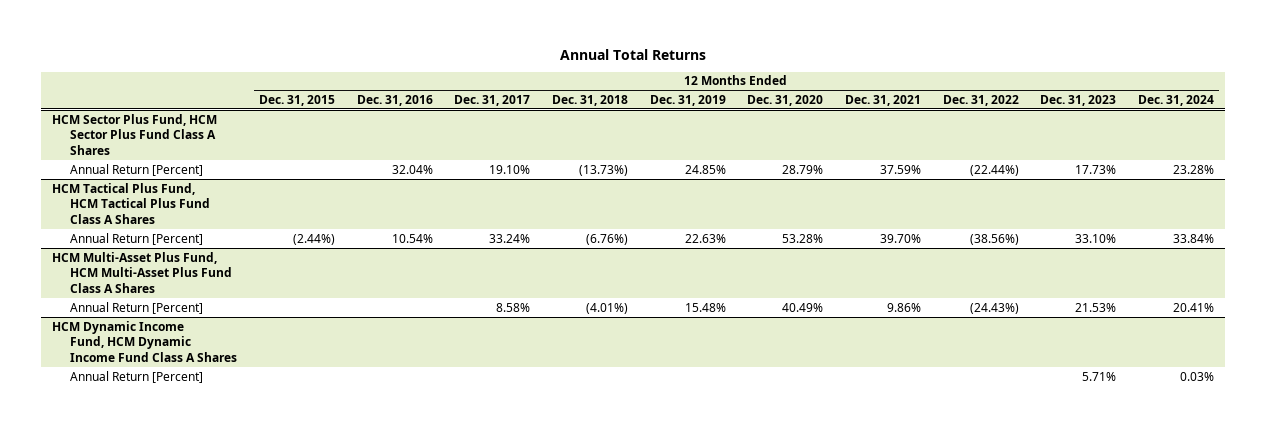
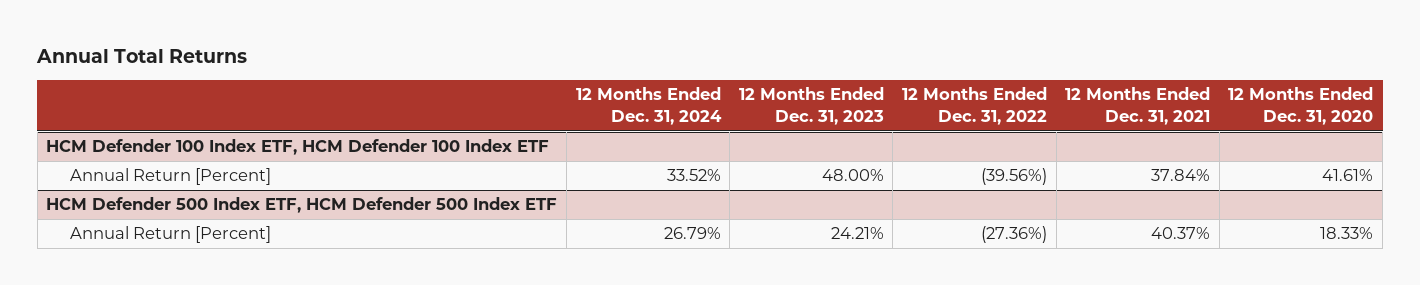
[259,94,336,106] Dec. 31, 2015 -> none
[356,94,433,106] Dec. 31, 2016 -> none
[454,94,531,106] Dec. 31, 2017 -> none
[551,94,628,106] Dec. 31, 2018 -> none
[649,94,726,106] Dec. 31, 2019 -> none
[51,113,217,155] HCM Sector Plus Fund, HCM Sector Plus Fund Class A Shares -> none
[51,182,211,224] HCM Tactical Plus Fund, HCM Tactical Plus Fund Class A Shares -> none
[51,251,233,293] HCM Multi-Asset Plus Fund, HCM Multi-Asset Plus Fund Class A Shares -> none
[70,301,204,314] Annual Return [Percent] -> none
[51,320,238,362] HCM Dynamic Income Fund, HCM Dynamic Income Fund Class A Shares -> none
[70,370,204,383] Annual Return [Percent] -> none
none -> [46,139,550,156] HCM Defender 100 Index ETF, HCM Defender 100 Index ETF
[782,164,824,174] 28.79% -> [1322,169,1374,182] 41.61%
[879,164,921,174] 37.59% -> [1151,169,1211,182] 37.84%
[969,164,1019,176] (22.44%) -> [981,168,1048,186] (39.56%)
[1075,164,1117,174] 17.73% -> [821,169,884,182] 48.00%
[1172,164,1214,174] 23.28% -> [666,169,721,182] 33.52%
none -> [46,197,558,214] HCM Defender 500 Index ETF, HCM Defender 500 Index ETF
[782,233,824,243] 53.28% -> [1320,227,1374,240] 18.33%
[879,233,921,243] 39.70% -> [1151,227,1211,240] 40.37%
[969,233,1019,245] (38.56%) -> [981,226,1048,244] (27.36%)
[1075,233,1117,243] 33.10% -> [830,227,884,240] 24.21%
[1172,233,1214,243] 33.84% -> [663,227,721,240] 26.79%

